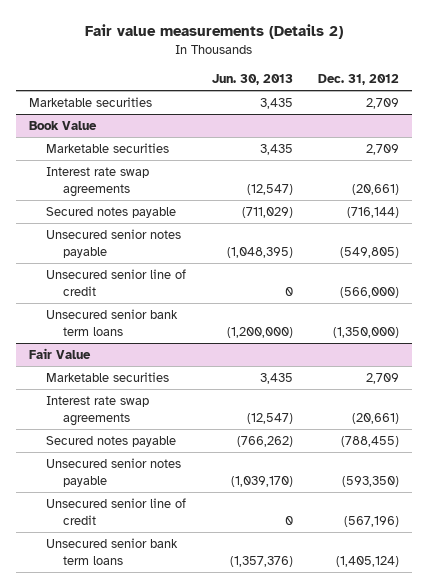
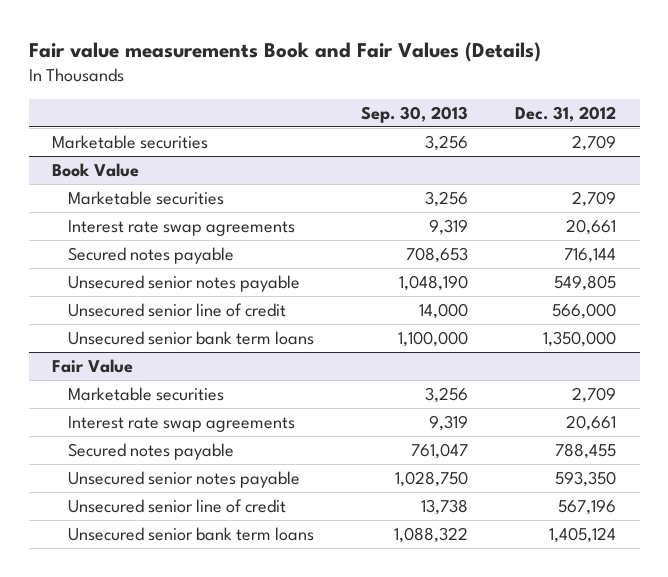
[85,24,344,40] Fair value measurements (Details 2) -> [28,41,541,62] Fair value measurements Book and Fair Values (Details)
[211,74,293,86] Jun. 30, 2013 -> none
none -> [360,106,468,124] Sep. 30, 2013
[352,184,400,196] (20,661) -> [566,218,617,235] 20,661
[347,206,400,218] (716,144) -> [564,247,617,263] 716,144
[340,247,400,259] (549,805) -> [554,274,617,291] 549,805
[340,287,400,299] (566,000) -> [552,302,617,319] 566,000
[333,327,400,339] (1,350,000) -> [543,330,617,347] 1,350,000
[352,413,400,425] (20,661) -> [566,414,617,431] 20,661
[341,435,400,447] (788,455) -> [555,442,617,459] 788,455
[342,476,400,488] (593,350) -> [555,470,617,487] 593,350
[344,516,400,528] (567,196) -> [558,498,617,515] 567,196
[336,556,400,568] (1,405,124) -> [549,526,617,543] 1,405,124

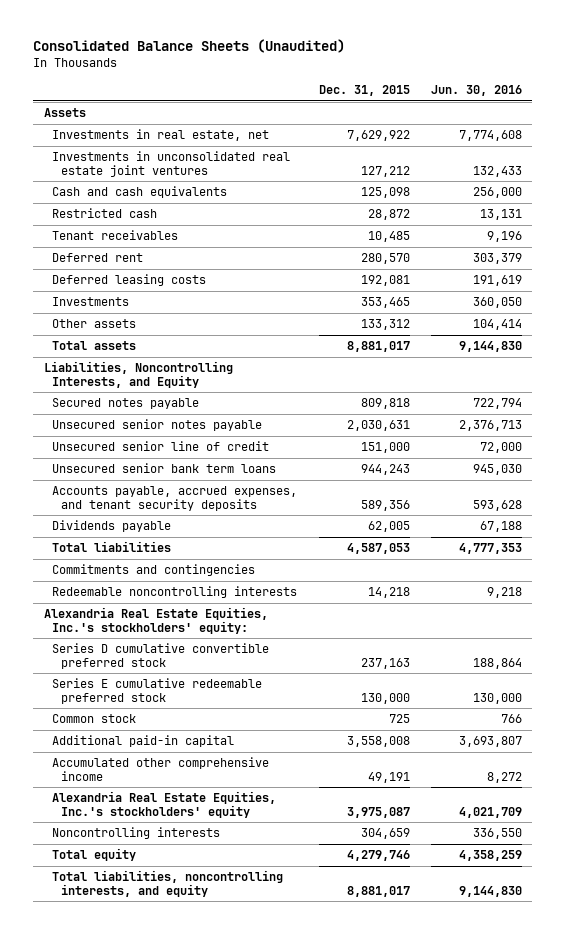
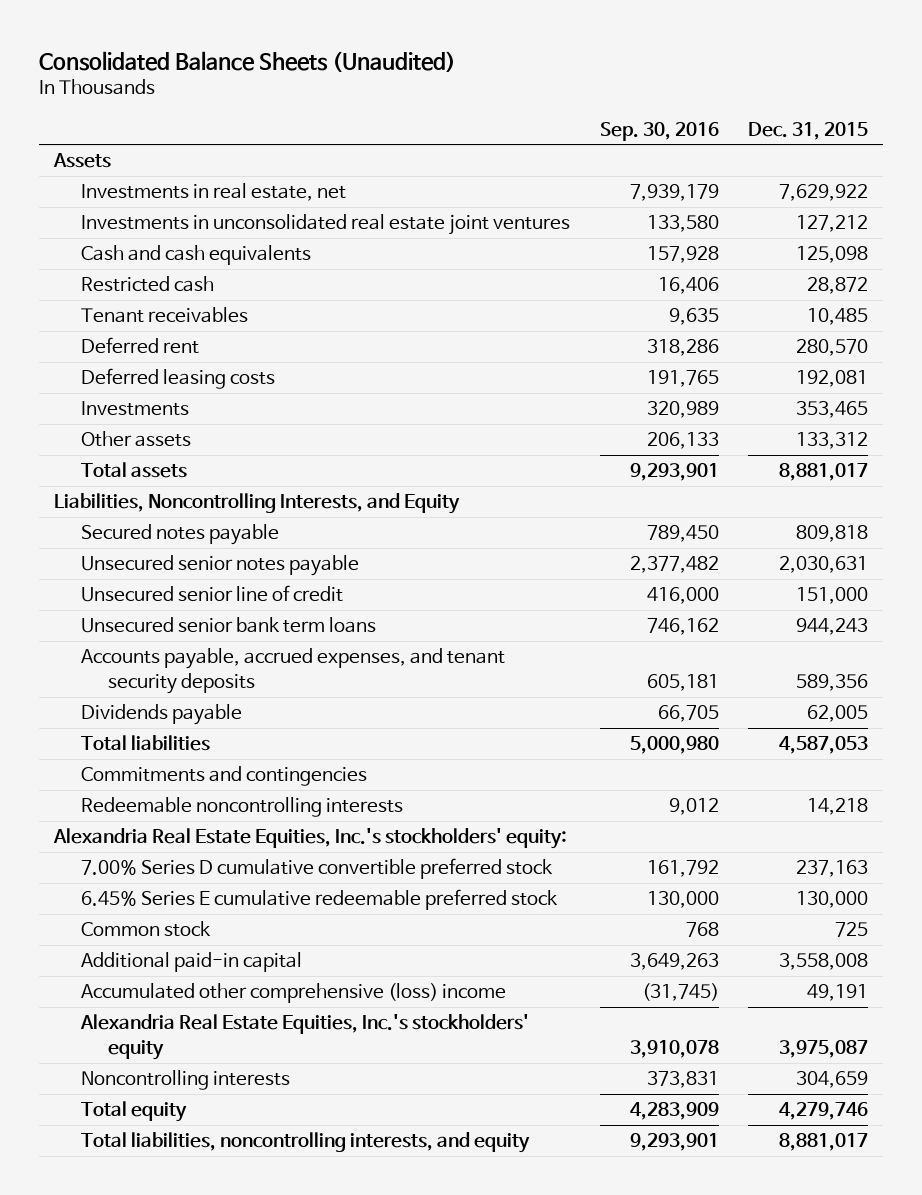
[430,85,522,97] Jun. 30, 2016 -> none
none -> [599,121,719,141] Sep. 30, 2016
[52,643,270,669] Series D cumulative convertible preferred stock -> [81,858,554,880] 7.00% Series D cumulative convertible preferred stock
[52,678,263,704] Series E cumulative redeemable preferred stock -> [81,889,559,911] 6.45% Series E cumulative redeemable preferred stock
[52,757,270,781] Accumulated other comprehensive income -> [81,983,507,1004] Accumulated other comprehensive (loss) income

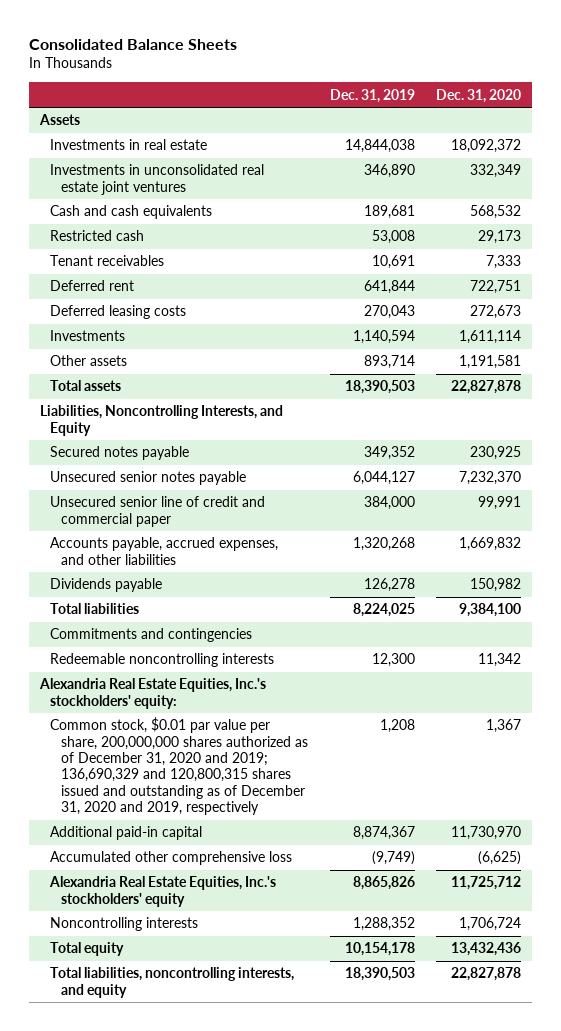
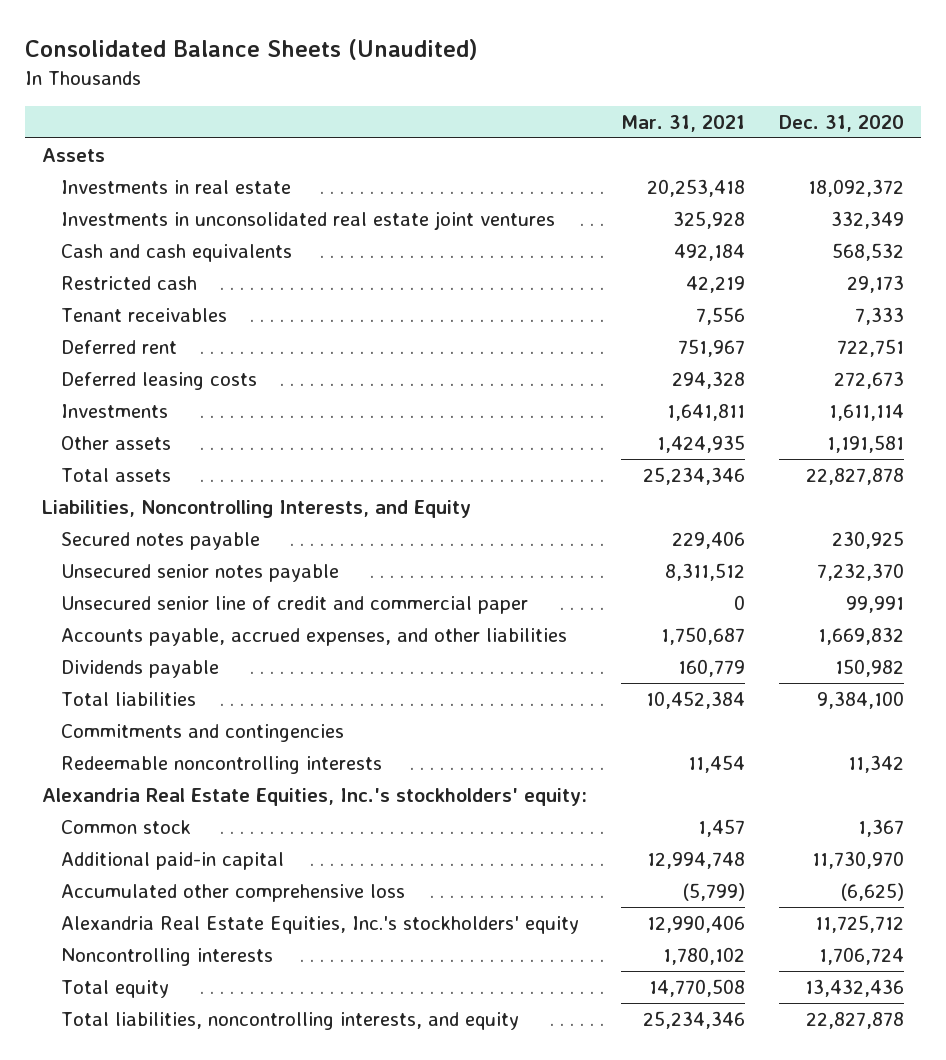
[28,38,237,50] Consolidated Balance Sheets -> [24,39,478,61] Consolidated Balance Sheets (Unaudited)
[329,88,415,103] Dec. 31, 2019 -> none
none -> [621,114,746,132] Mar. 31, 2021
[50,717,308,816] Common stock, $0.01 par value per share, 200,000,000 shares authorized as of December 31, 2020 and 2019; 136,690,329 and 120,800,315 shares issued and outstanding as of December 31, 2020 and 2019, respectively -> [60,820,191,835] Common stock

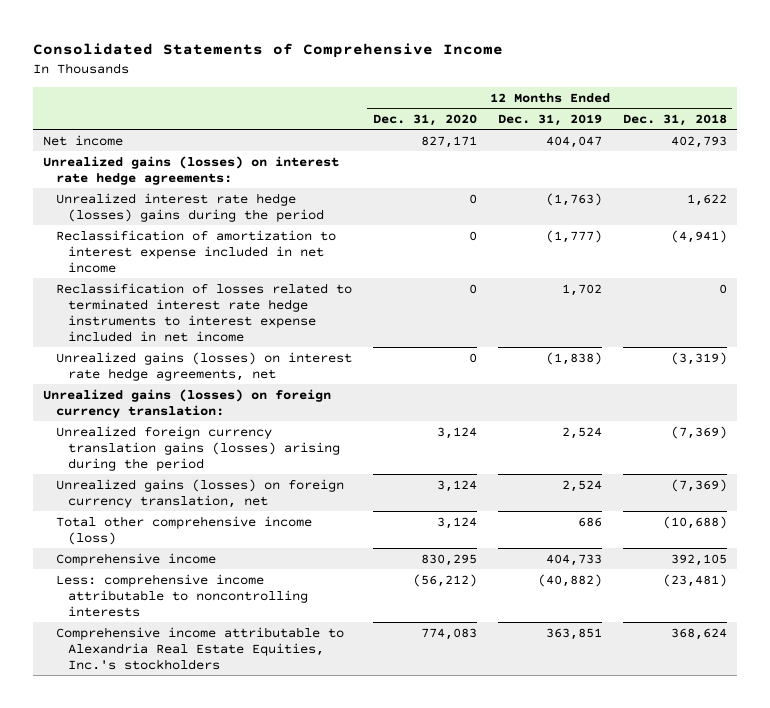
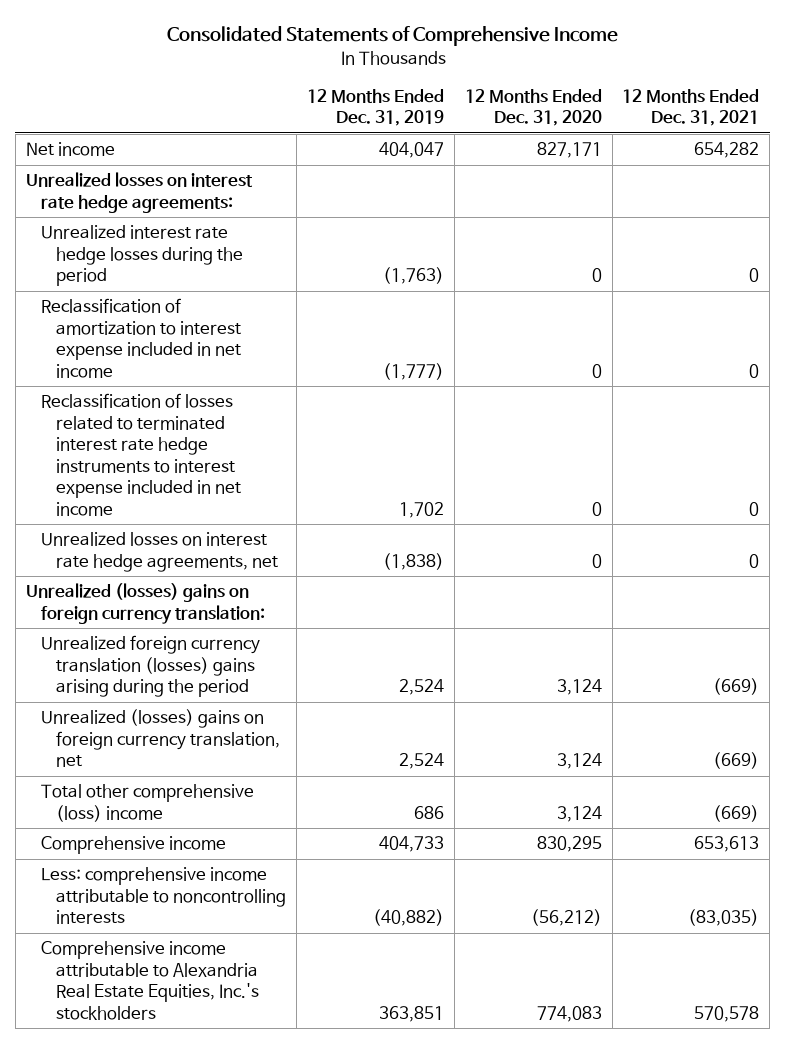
[622,113,727,126] Dec. 31, 2018 -> none
none -> [622,88,760,127] 12 Months Ended Dec. 31, 2021
[43,155,340,185] Unrealized gains (losses) on interest rate hedge agreements: -> [25,172,253,213] Unrealized losses on interest rate hedge agreements:
[55,192,324,222] Unrealized interest rate hedge (losses) gains during the period -> [41,225,244,287] Unrealized interest rate hedge losses during the period
[55,351,352,381] Unrealized gains (losses) on interest rate hedge agreements, net -> [41,532,279,572] Unrealized losses on interest rate hedge agreements, net
[43,388,332,418] Unrealized gains (losses) on foreign currency translation: -> [25,583,266,624] Unrealized (losses) gains on foreign currency translation:
[55,425,340,471] Unrealized foreign currency translation gains (losses) arising during the period -> [41,635,261,698] Unrealized foreign currency translation (losses) gains arising during the period
[55,478,344,508] Unrealized gains (losses) on foreign currency translation, net -> [41,709,281,768] Unrealized (losses) gains on foreign currency translation, net
[55,515,312,545] Total other comprehensive income (loss) -> [41,784,255,822] Total other comprehensive (loss) income

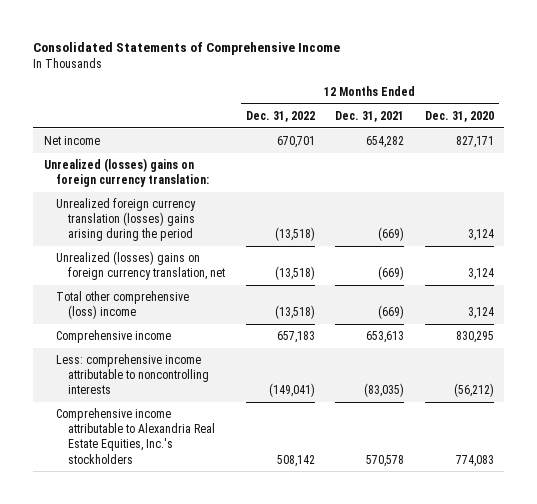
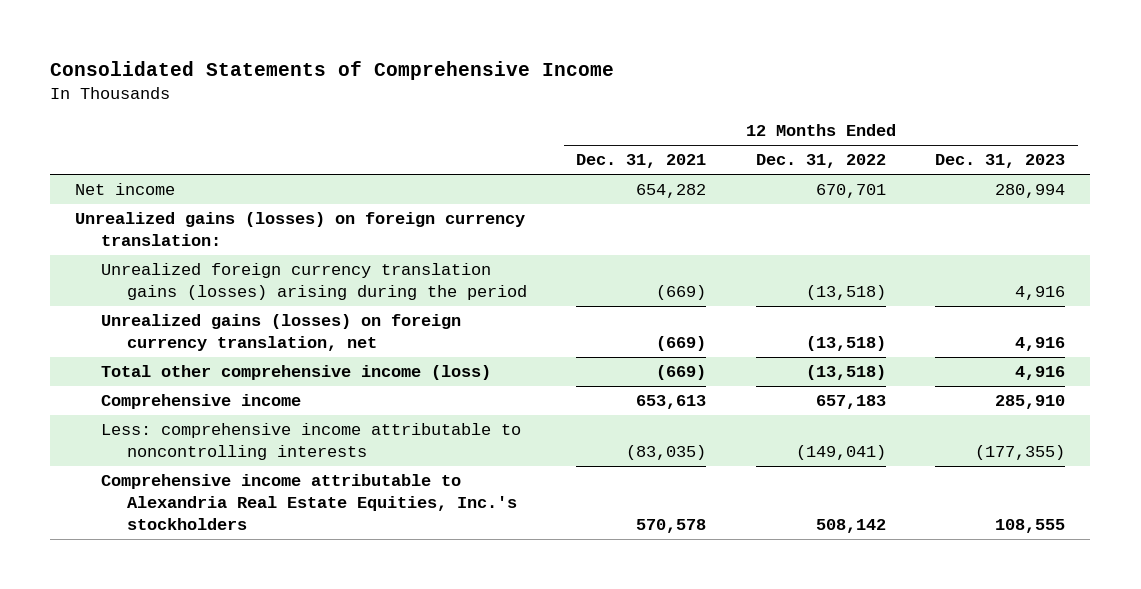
[424,110,494,122] Dec. 31, 2020 -> none
none -> [935,154,1066,169] Dec. 31, 2023
[43,158,209,188] Unrealized (losses) gains on foreign currency translation: -> [75,212,526,246] Unrealized gains (losses) on foreign currency translation:
[55,198,196,242] Unrealized foreign currency translation (losses) gains arising during the period -> [100,263,527,300] Unrealized foreign currency translation gains (losses) arising during the period
[55,251,226,281] Unrealized (losses) gains on foreign currency translation, net -> [100,314,461,351] Unrealized gains (losses) on foreign currency translation, net
[55,291,189,320] Total other comprehensive (loss) income -> [100,365,491,381] Total other comprehensive income (loss)

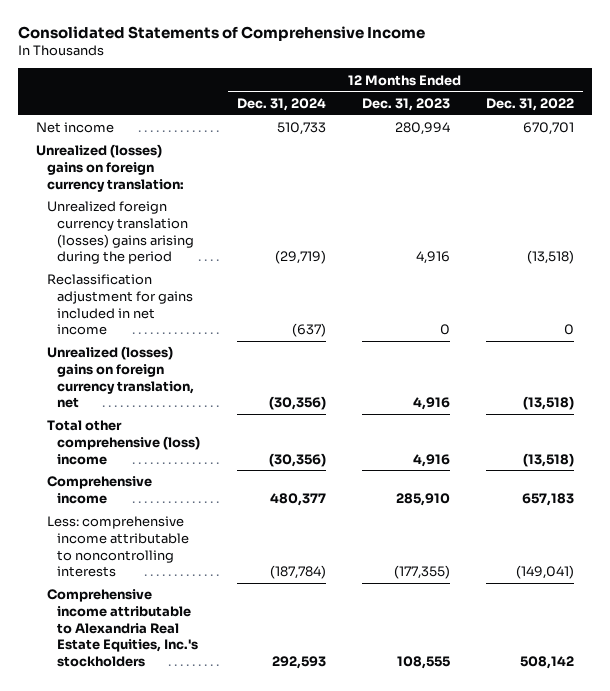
[576,154,707,169] Dec. 31, 2021 -> none
none -> [236,97,326,111] Dec. 31, 2024
[75,212,526,246] Unrealized gains (losses) on foreign currency translation: -> [35,144,184,192] Unrealized (losses) gains on foreign currency translation:
[100,263,527,300] Unrealized foreign currency translation gains (losses) arising during the period -> [46,201,195,265] Unrealized foreign currency translation (losses) gains arising during the period
none -> [46,274,194,336] Reclassification adjustment for gains included in net income
[100,314,461,351] Unrealized gains (losses) on foreign currency translation, net -> [46,346,195,409] Unrealized (losses) gains on foreign currency translation, net
[100,365,491,381] Total other comprehensive income (loss) -> [46,420,201,465] Total other comprehensive (loss) income

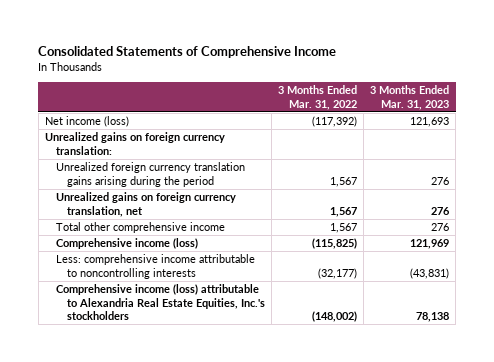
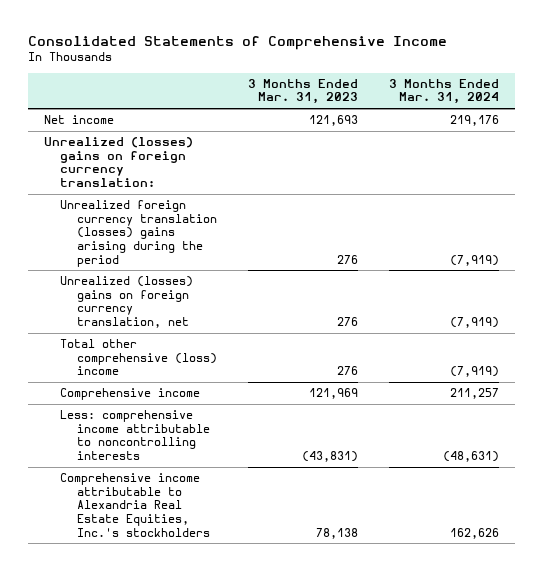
[277,85,357,110] 3 Months Ended Mar. 31, 2022 -> none
none -> [389,78,500,105] 3 Months Ended Mar. 31, 2024
[44,116,129,128] Net income (loss) -> [43,115,114,125] Net income
[44,132,225,155] Unrealized gains on foreign currency translation: -> [43,137,193,188] Unrealized (losses) gains on foreign currency translation:
[55,162,245,187] Unrealized foreign currency translation gains arising during the period -> [60,200,217,267] Unrealized foreign currency translation (losses) gains arising during the period
[55,192,236,217] Unrealized gains on foreign currency translation, net -> [60,276,194,329] Unrealized (losses) gains on foreign currency translation, net
[55,222,225,234] Total other comprehensive income -> [60,339,217,376] Total other comprehensive (loss) income
[55,238,198,250] Comprehensive income (loss) -> [60,388,201,401] Comprehensive income
[55,284,265,321] Comprehensive income (loss) attributable to Alexandria Real Estate Equities, Inc.'s stockholders -> [60,473,210,537] Comprehensive income attributable to Alexandria Real Estate Equities, Inc.'s stockholders

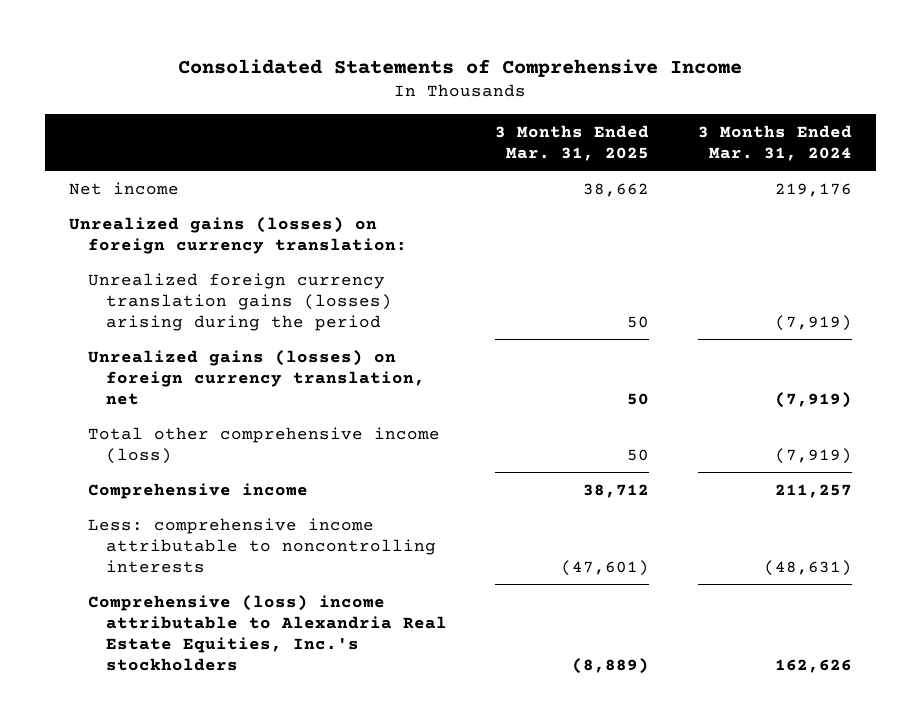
[247,78,358,105] 3 Months Ended Mar. 31, 2023 -> none
none -> [495,124,650,161] 3 Months Ended Mar. 31, 2025
[43,137,193,188] Unrealized (losses) gains on foreign currency translation: -> [69,216,407,254] Unrealized gains (losses) on foreign currency translation:
[60,200,217,267] Unrealized foreign currency translation (losses) gains arising during the period -> [87,272,392,331] Unrealized foreign currency translation gains (losses) arising during the period
[60,276,194,329] Unrealized (losses) gains on foreign currency translation, net -> [87,349,425,405] Unrealized gains (losses) on foreign currency translation, net
[60,339,217,376] Total other comprehensive (loss) income -> [87,426,440,464] Total other comprehensive income (loss)
[60,473,210,537] Comprehensive income attributable to Alexandria Real Estate Equities, Inc.'s stockholders -> [87,594,447,671] Comprehensive (loss) income attributable to Alexandria Real Estate Equities, Inc.'s stockholders

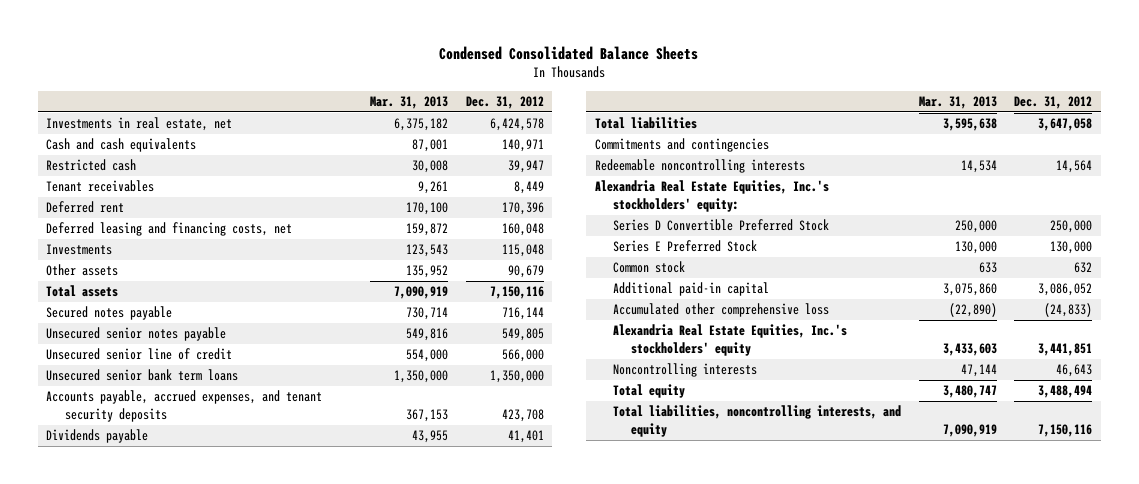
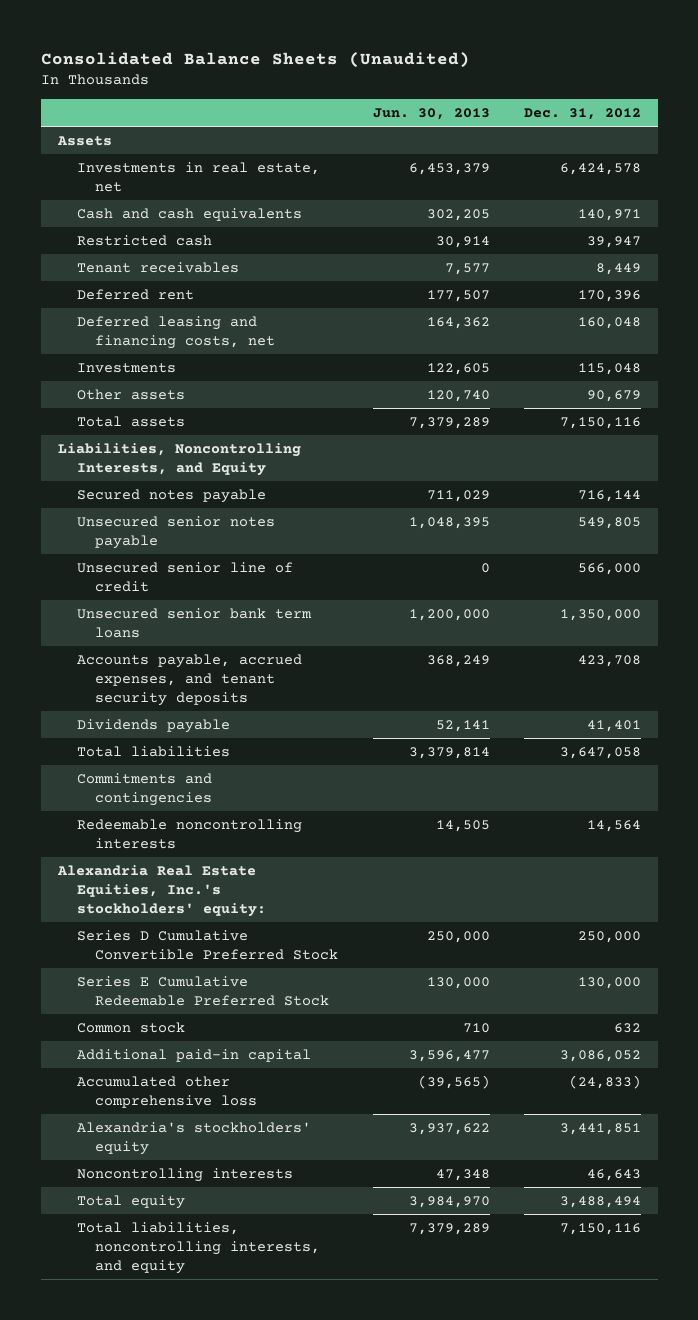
[439,45,699,60] Condensed Consolidated Balance Sheets -> [40,52,470,69] Consolidated Balance Sheets (Unaudited)
[370,96,449,110] Mar. 31, 2013 -> none
none -> [372,108,490,121] Jun. 30, 2013
none -> [56,135,112,146] Assets
none -> [57,442,301,476] Liabilities, Noncontrolling Interests, and Equity
[613,219,830,232] Series D Convertible Preferred Stock -> [76,929,339,960] Series D Cumulative Convertible Preferred Stock
[613,240,758,253] Series E Preferred Stock -> [76,975,330,1006] Series E Cumulative Redeemable Preferred Stock
[613,324,848,356] Alexandria Real Estate Equities, Inc.'s stockholders' equity -> [76,1121,311,1155] Alexandria's stockholders' equity

